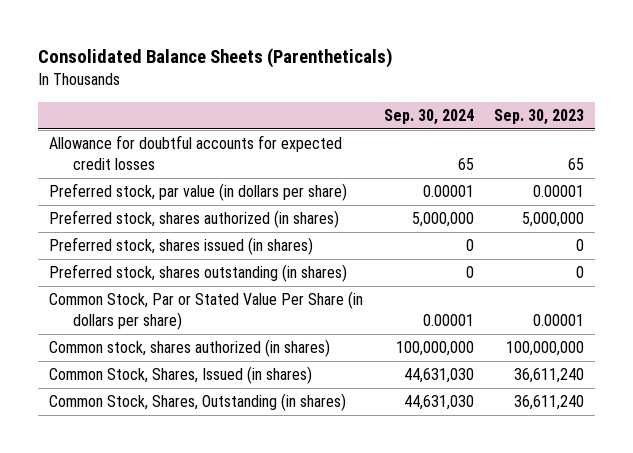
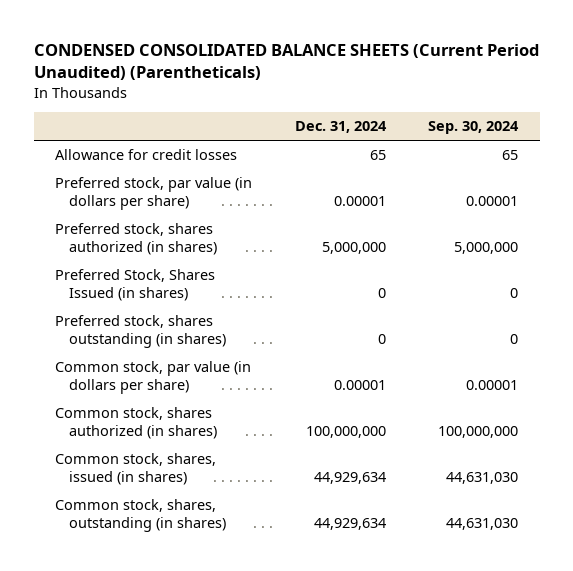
[38,48,394,69] Consolidated Balance Sheets (Parentheticals) -> [33,43,539,81] CONDENSED CONSOLIDATED BALANCE SHEETS (Current Period Unaudited) (Parentheticals)
[494,108,585,125] Sep. 30, 2023 -> none
none -> [294,121,387,134] Dec. 31, 2024
[48,135,342,170] Allowance for doubtful accounts for expected credit losses -> [54,149,237,161] Allowance for credit losses
[48,237,313,256] Preferred stock, shares issued (in shares) -> [54,269,215,301] Preferred Stock, Shares Issued (in shares)
[48,291,363,330] Common Stock, Par or Stated Value Per Share (in dollars per share) -> [54,361,251,394] Common stock, par value (in dollars per share)
[48,366,312,385] Common Stock, Shares, Issued (in shares) -> [54,453,216,485] Common stock, shares, issued (in shares)
[48,393,346,412] Common Stock, Shares, Outstanding (in shares) -> [54,499,227,532] Common stock, shares, outstanding (in shares)

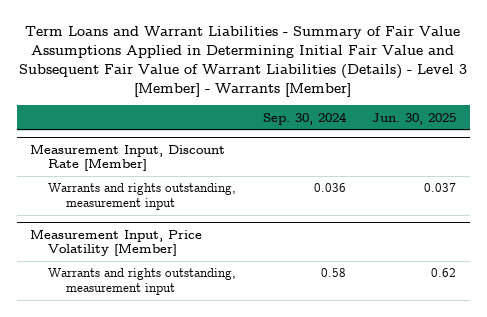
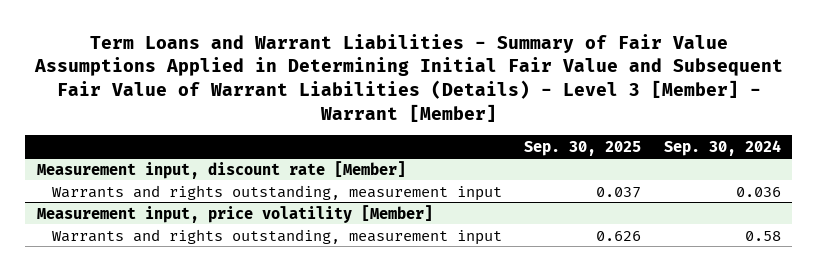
[19,25,468,98] Term Loans and Warrant Liabilities - Summary of Fair Value Assumptions Applied in Determining Initial Fair Value and Subsequent Fair Value of Warrant Liabilities (Details) - Level 3 [Member] - Warrants [Member] -> [33,33,783,122] Term Loans and Warrant Liabilities - Summary of Fair Value Assumptions Applied in Determining Initial Fair Value and Subsequent Fair Value of Warrant Liabilities (Details) - Level 3 [Member] - Warrant [Member]
[372,112,457,125] Jun. 30, 2025 -> none
none -> [524,140,642,156] Sep. 30, 2025
[30,143,226,172] Measurement Input, Discount Rate [Member] -> [36,160,406,179] Measurement input, discount rate [Member]
[30,228,203,257] Measurement Input, Price Volatility [Member] -> [36,204,433,223] Measurement input, price volatility [Member]

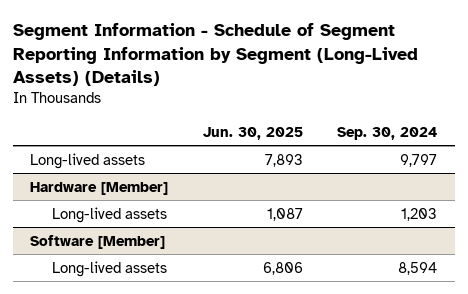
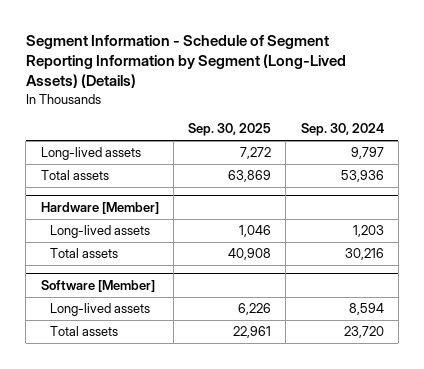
[202,126,303,140] Jun. 30, 2025 -> none
none -> [188,123,272,137] Sep. 30, 2025
none -> [40,170,109,181] Total assets
none -> [49,248,118,259] Total assets
none -> [49,326,118,337] Total assets

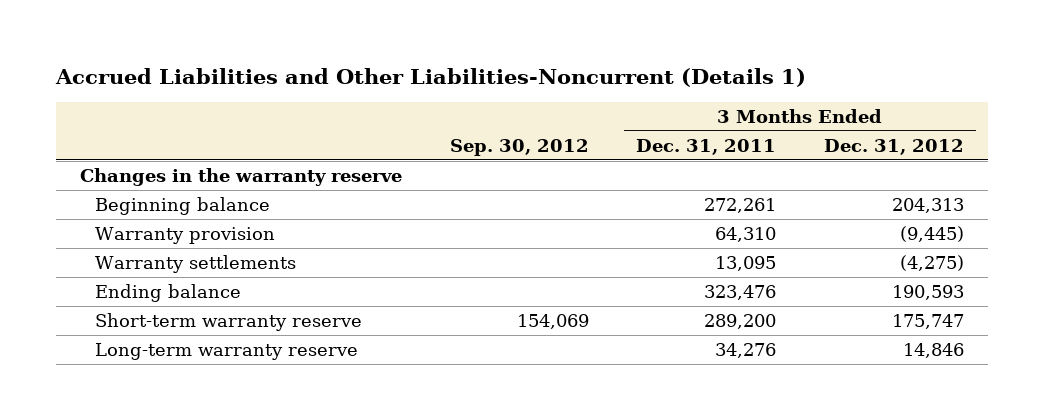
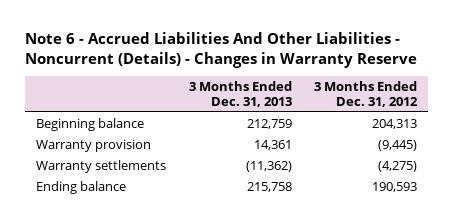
[55,67,807,87] Accrued Liabilities and Other Liabilities-Noncurrent (Details 1) -> [24,32,417,68] Note 6 - Accrued Liabilities And Other Liabilities - Noncurrent (Details) - Changes in Warranty Reserve
[449,138,589,156] Sep. 30, 2012 -> none
[636,138,777,155] Dec. 31, 2011 -> none
none -> [188,81,292,107] 3 Months Ended Dec. 31, 2013
[80,168,403,187] Changes in the warranty reserve -> none
[94,313,362,332] Short-term warranty reserve -> none
[94,343,358,361] Long-term warranty reserve -> none

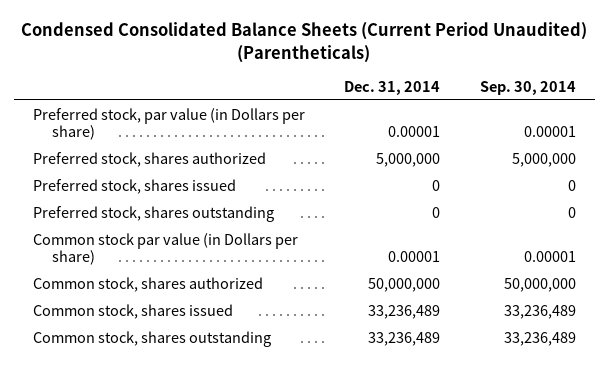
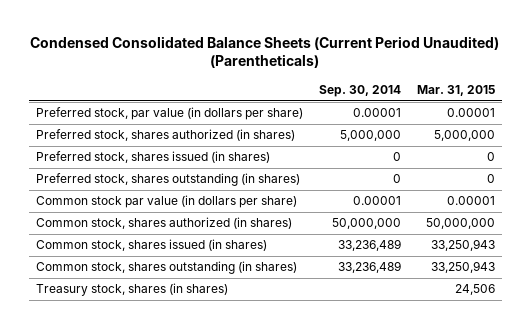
[344,80,441,95] Dec. 31, 2014 -> none
none -> [416,85,495,97] Mar. 31, 2015
[33,107,306,141] Preferred stock, par value (in Dollars per share) -> [36,107,304,121] Preferred stock, par value (in dollars per share)
[33,151,267,167] Preferred stock, shares authorized -> [36,129,296,142] Preferred stock, shares authorized (in shares)
[33,178,237,194] Preferred stock, shares issued -> [36,151,271,164] Preferred stock, shares issued (in shares)
[33,205,275,222] Preferred stock, shares outstanding -> [36,173,301,187] Preferred stock, shares outstanding (in shares)
[33,232,299,266] Common stock par value (in Dollars per share) -> [36,195,298,209] Common stock par value (in dollars per share)
[33,276,264,292] Common stock, shares authorized -> [36,217,293,230] Common stock, shares authorized (in shares)
[33,303,234,319] Common stock, shares issued -> [36,239,268,252] Common stock, shares issued (in shares)
[33,330,272,347] Common stock, shares outstanding -> [36,261,298,275] Common stock, shares outstanding (in shares)
none -> [36,283,229,297] Treasury stock, shares (in shares)

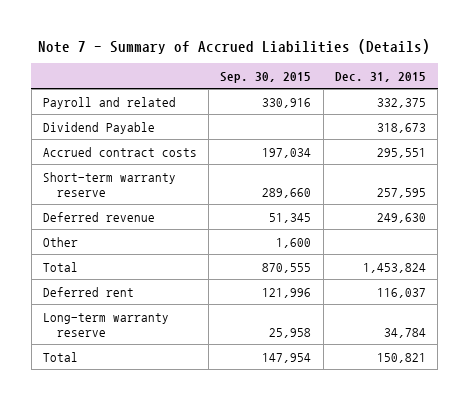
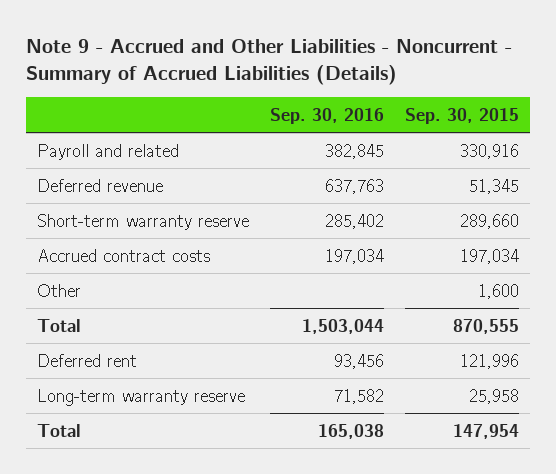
[38,38,431,54] Note 7 - Summary of Accrued Liabilities (Details) -> [26,38,513,85] Note 9 - Accrued and Other Liabilities - Noncurrent - Summary of Accrued Liabilities (Details)
[335,71,427,82] Dec. 31, 2015 -> none
none -> [270,107,385,124] Sep. 30, 2016
[42,121,155,134] Dividend Payable -> none
[42,171,176,197] Short-term warranty reserve -> [36,213,249,230] Short-term warranty reserve
[42,146,197,157] Accrued contract costs -> [36,248,210,262] Accrued contract costs

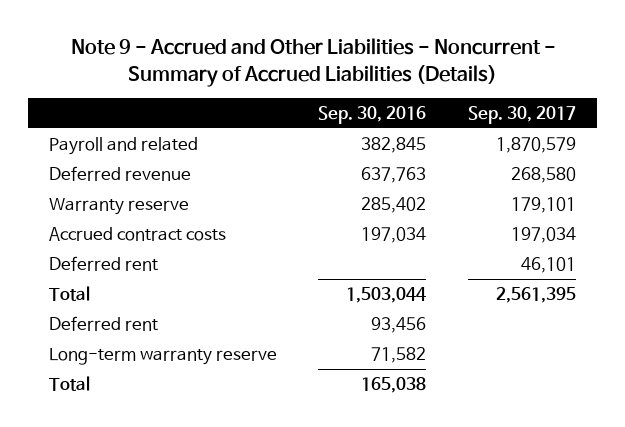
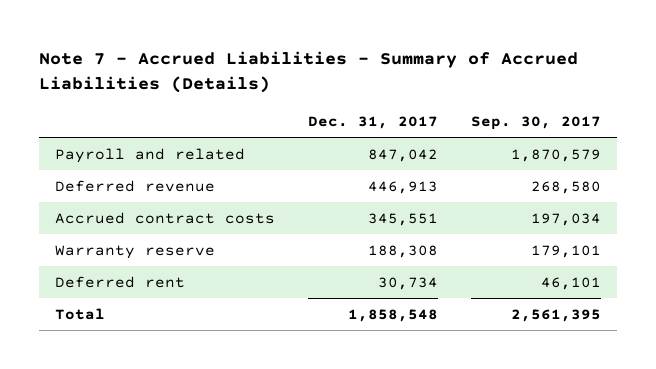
[70,38,556,87] Note 9 - Accrued and Other Liabilities - Noncurrent - Summary of Accrued Liabilities (Details) -> [38,50,578,93] Note 7 - Accrued Liabilities - Summary of Accrued Liabilities (Details)
[318,105,427,124] Sep. 30, 2016 -> none
none -> [307,115,438,129] Dec. 31, 2017
[48,197,189,215] Warranty reserve -> [55,244,216,259] Warranty reserve
[48,315,158,331] Deferred rent -> none
[48,347,277,365] Long-term warranty reserve -> none
[48,375,90,391] Total -> none

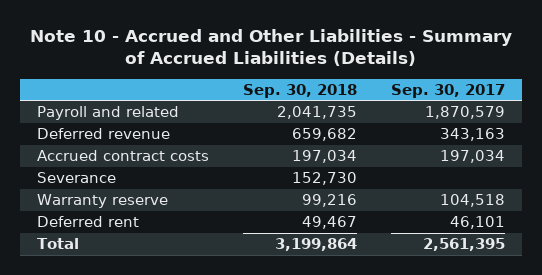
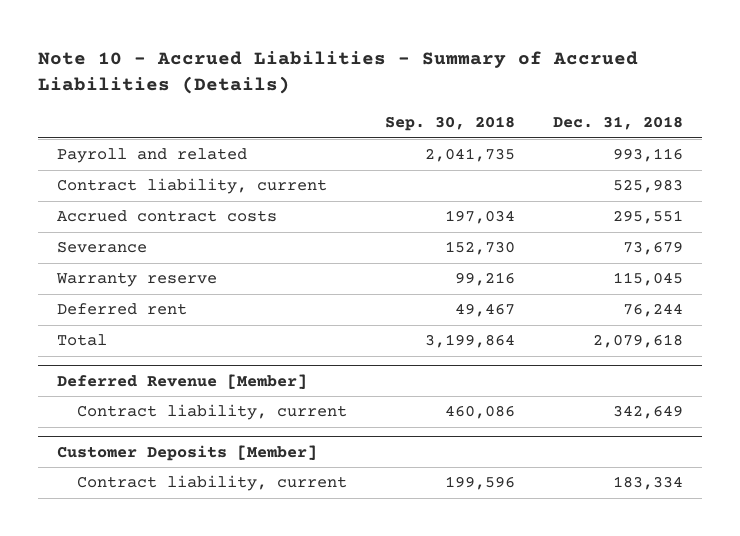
[30,29,513,67] Note 10 - Accrued and Other Liabilities - Summary of Accrued Liabilities (Details) -> [38,51,639,95] Note 10 - Accrued Liabilities - Summary of Accrued Liabilities (Details)
[391,83,506,98] Sep. 30, 2017 -> none
none -> [553,116,684,131] Dec. 31, 2018
[36,128,170,140] Deferred revenue -> none
none -> [57,178,328,195] Contract liability, current
none -> [57,373,308,389] Deferred Revenue [Member]
none -> [77,404,348,421] Contract liability, current
none -> [57,444,318,461] Customer Deposits [Member]
none -> [77,475,348,492] Contract liability, current

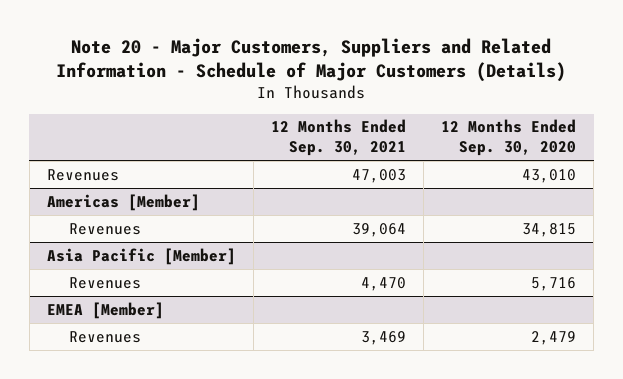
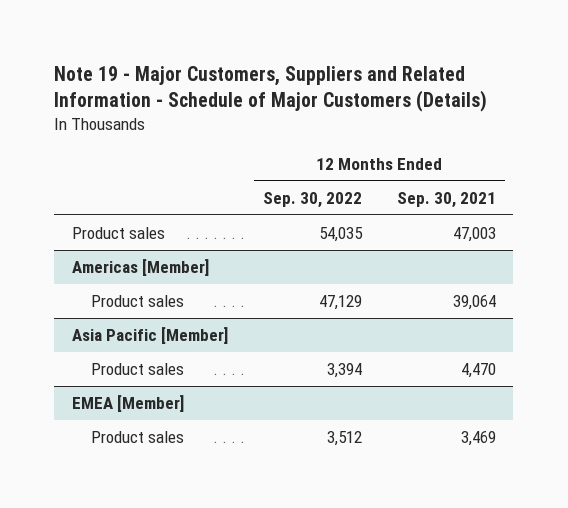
[56,38,567,83] Note 20 - Major Customers, Suppliers and Related Information - Schedule of Major Customers (Details) -> [54,65,488,113] Note 19 - Major Customers, Suppliers and Related Information - Schedule of Major Customers (Details)
[440,119,576,157] 12 Months Ended Sep. 30, 2020 -> none
none -> [262,191,362,208] Sep. 30, 2022
[46,168,119,181] Revenues -> [71,226,165,239] Product sales
[68,222,141,235] Revenues -> [91,294,185,307] Product sales
[68,276,141,289] Revenues -> [91,362,185,375] Product sales
[68,330,141,343] Revenues -> [91,430,185,443] Product sales

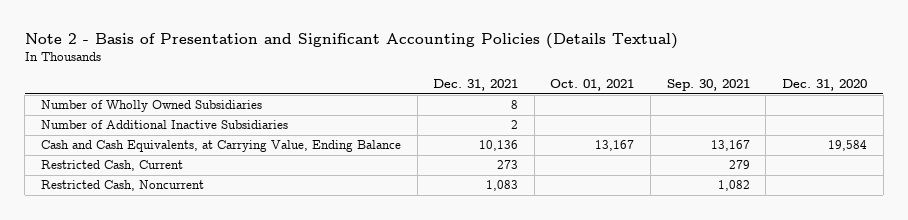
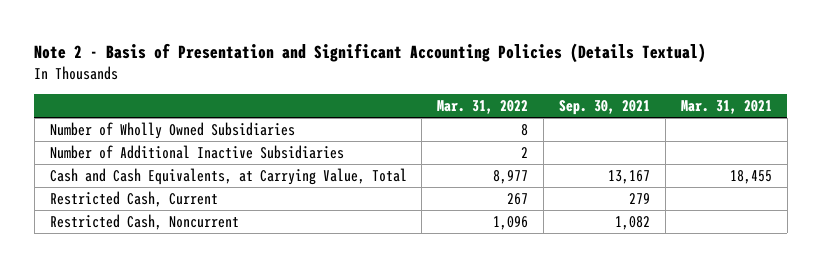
[433,79,519,92] Dec. 31, 2021 -> none
[550,79,635,92] Oct. 01, 2021 -> none
[781,79,867,92] Dec. 31, 2020 -> none
none -> [437,99,529,114] Mar. 31, 2022
none -> [680,99,772,114] Mar. 31, 2021
[40,140,401,153] Cash and Cash Equivalents, at Carrying Value, Ending Balance -> [49,167,407,185] Cash and Cash Equivalents, at Carrying Value, Total

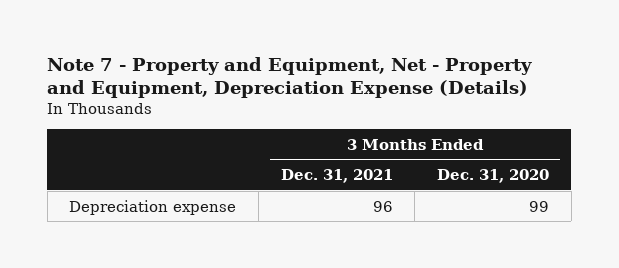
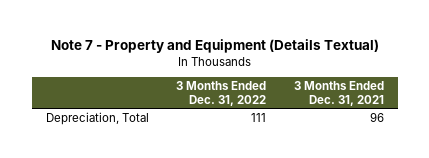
[47,56,533,98] Note 7 - Property and Equipment, Net - Property and Equipment, Depreciation Expense (Details) -> [50,38,379,53] Note 7 - Property and Equipment (Details Textual)
[437,169,550,184] Dec. 31, 2020 -> none
none -> [176,81,267,107] 3 Months Ended Dec. 31, 2022
[69,199,237,215] Depreciation expense -> [45,111,149,125] Depreciation, Total

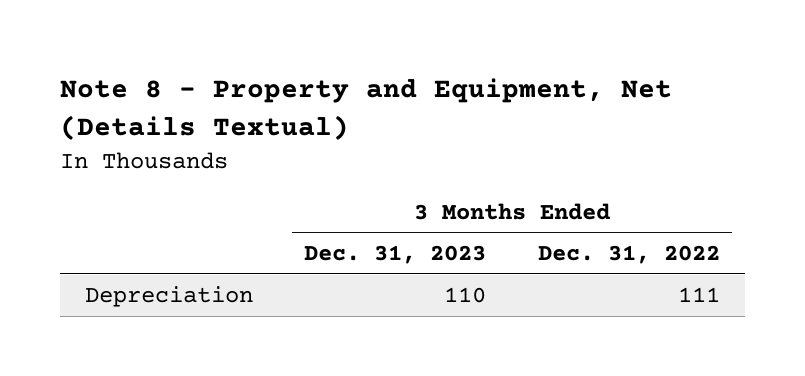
[50,38,379,53] Note 7 - Property and Equipment (Details Textual) -> [59,78,672,140] Note 8 - Property and Equipment, Net (Details Textual)
[293,81,384,107] 3 Months Ended Dec. 31, 2021 -> none
none -> [304,245,487,265] Dec. 31, 2023
[45,111,149,125] Depreciation, Total -> [85,286,254,308] Depreciation

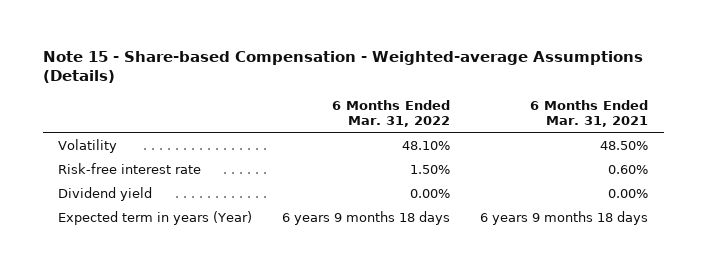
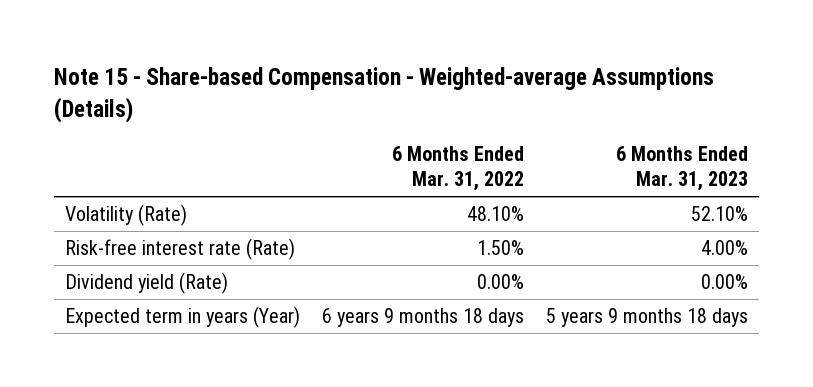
[530,100,649,128] 6 Months Ended Mar. 31, 2021 -> none
none -> [616,146,749,192] 6 Months Ended Mar. 31, 2023
[57,139,117,154] Volatility -> [65,204,188,227] Volatility (Rate)
[57,163,201,175] Risk-free interest rate -> [65,238,296,261] Risk-free interest rate (Rate)
[57,187,152,202] Dividend yield -> [65,272,229,295] Dividend yield (Rate)

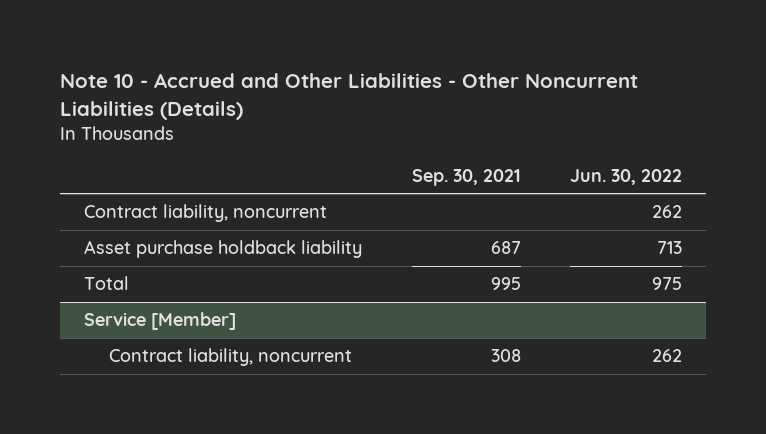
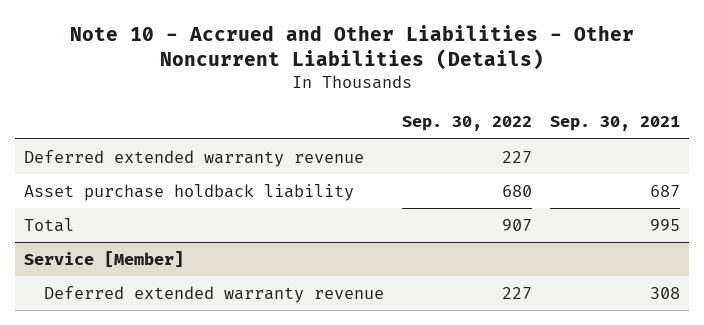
[569,168,682,185] Jun. 30, 2022 -> none
none -> [401,116,532,132] Sep. 30, 2022
[84,204,328,223] Contract liability, noncurrent -> [24,149,365,167] Deferred extended warranty revenue
[109,348,353,367] Contract liability, noncurrent -> [44,285,385,303] Deferred extended warranty revenue

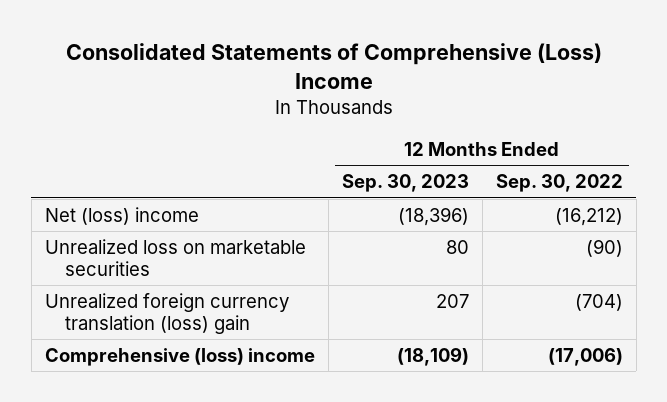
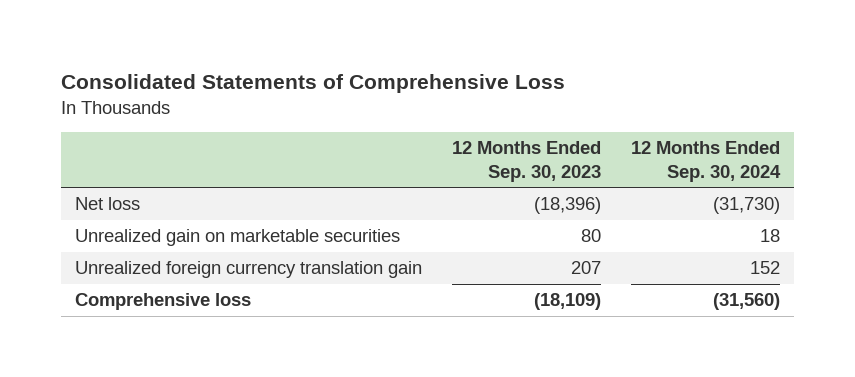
[65,43,602,90] Consolidated Statements of Comprehensive (Loss) Income -> [60,74,565,94] Consolidated Statements of Comprehensive Loss
[495,174,623,193] Sep. 30, 2022 -> none
none -> [630,141,781,182] 12 Months Ended Sep. 30, 2024
[44,207,199,226] Net (loss) income -> [75,197,141,211] Net loss
[44,239,306,277] Unrealized loss on marketable securities -> [75,229,401,247] Unrealized gain on marketable securities
[44,293,289,335] Unrealized foreign currency translation (loss) gain -> [75,261,423,279] Unrealized foreign currency translation gain
[44,348,315,367] Comprehensive (loss) income -> [75,293,252,311] Comprehensive loss

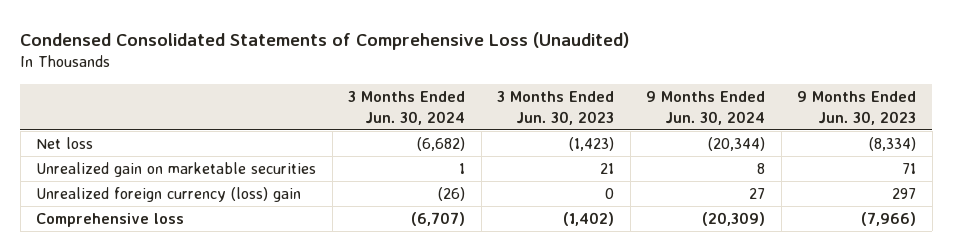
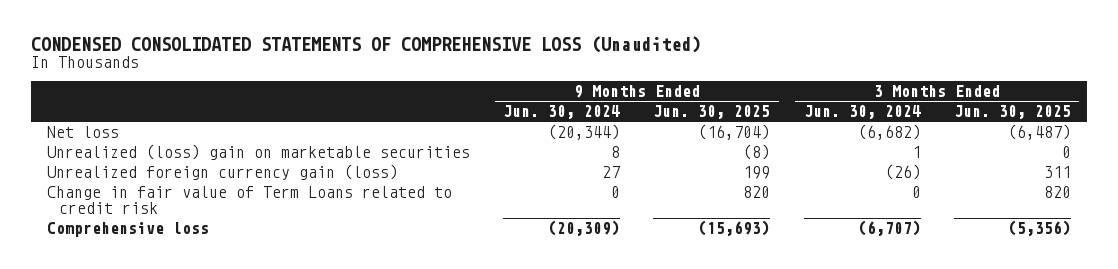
[20,31,630,50] Condensed Consolidated Statements of Comprehensive Loss (Unaudited) -> [30,35,701,53] CONDENSED CONSOLIDATED STATEMENTS OF COMPREHENSIVE LOSS (Unaudited)
[497,90,615,125] 3 Months Ended Jun. 30, 2023 -> none
[797,90,917,125] 9 Months Ended Jun. 30, 2023 -> none
none -> [653,105,771,120] Jun. 30, 2025
none -> [953,105,1071,120] Jun. 30, 2025
[36,162,317,178] Unrealized gain on marketable securities -> [47,143,471,160] Unrealized (loss) gain on marketable securities
[36,187,302,203] Unrealized foreign currency (loss) gain -> [47,163,399,180] Unrealized foreign currency gain (loss)
none -> [47,185,453,215] Change in fair value of Term Loans related to credit risk

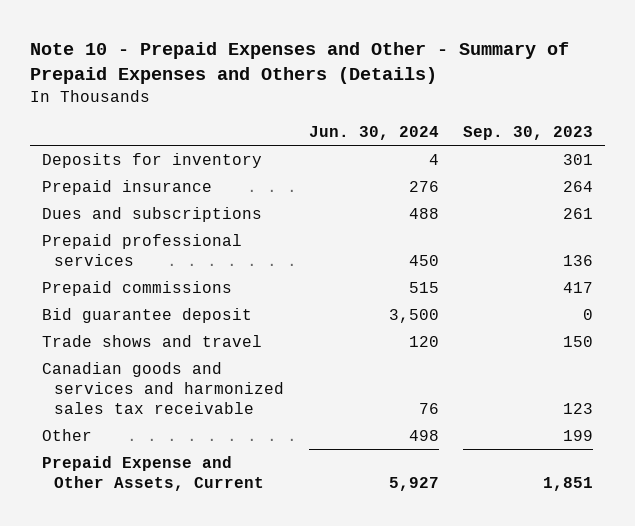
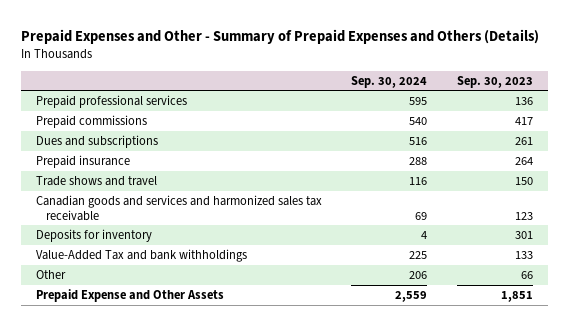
[30,42,570,85] Note 10 - Prepaid Expenses and Other - Summary of Prepaid Expenses and Others (Details) -> [21,28,540,44] Prepaid Expenses and Other - Summary of Prepaid Expenses and Others (Details)
[308,126,439,141] Jun. 30, 2024 -> none
none -> [351,75,428,88] Sep. 30, 2024
[42,307,253,323] Bid guarantee deposit -> none
[42,206,263,222] Dues and subscriptions -> [35,134,158,148] Dues and subscriptions
[42,179,213,195] Prepaid insurance -> [35,154,130,168] Prepaid insurance
[42,152,263,168] Deposits for inventory -> [35,228,152,242] Deposits for inventory
none -> [35,248,247,262] Value-Added Tax and bank withholdings
[563,429,594,441] 199 -> [520,270,533,279] 66
[42,455,265,491] Prepaid Expense and Other Assets, Current -> [35,288,224,302] Prepaid Expense and Other Assets

